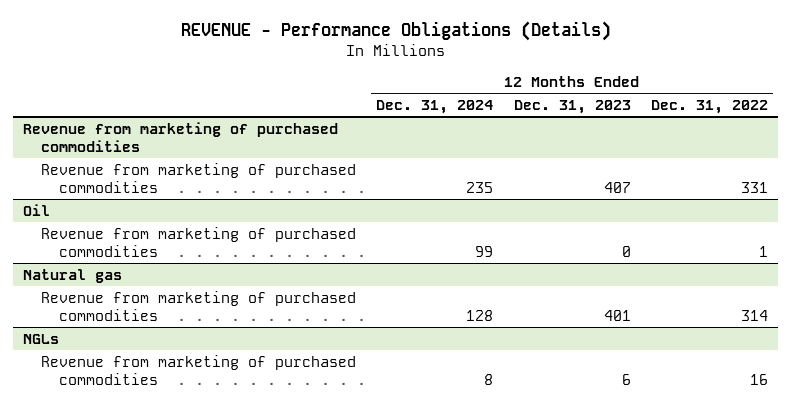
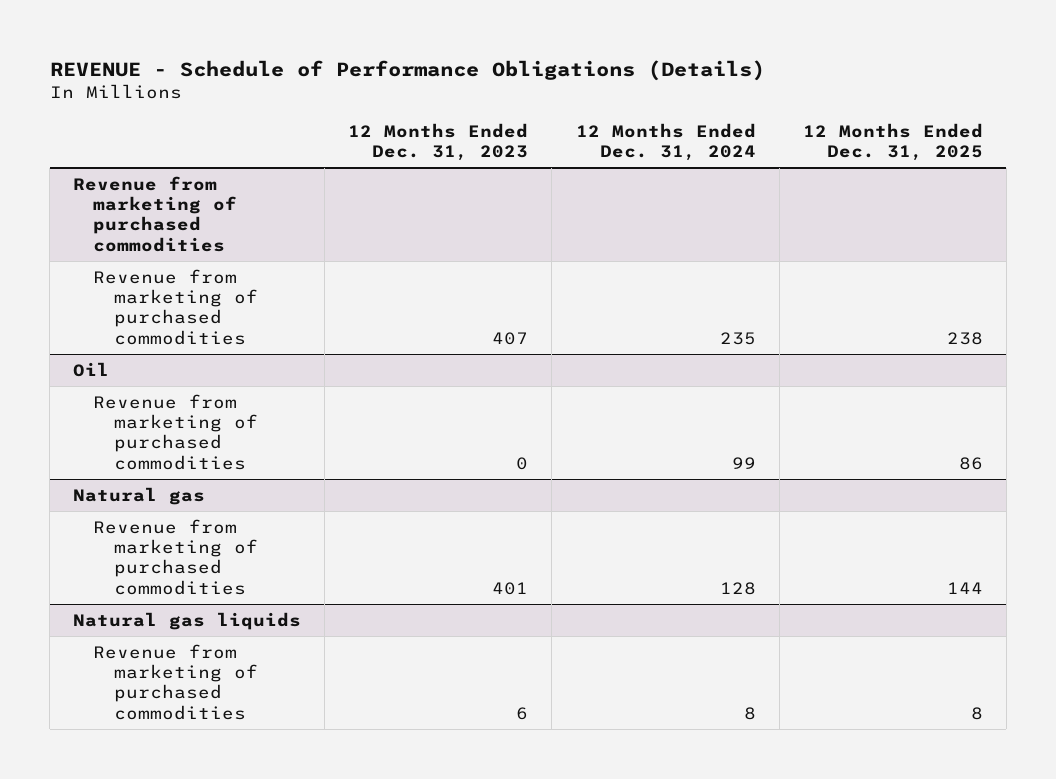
[180,20,611,41] REVENUE - Performance Obligations (Details) -> [49,59,765,81] REVENUE - Schedule of Performance Obligations (Details)
[651,99,769,114] Dec. 31, 2022 -> none
none -> [802,122,983,162] 12 Months Ended Dec. 31, 2025
[22,333,59,344] NGLs -> [73,611,302,630] Natural gas liquids

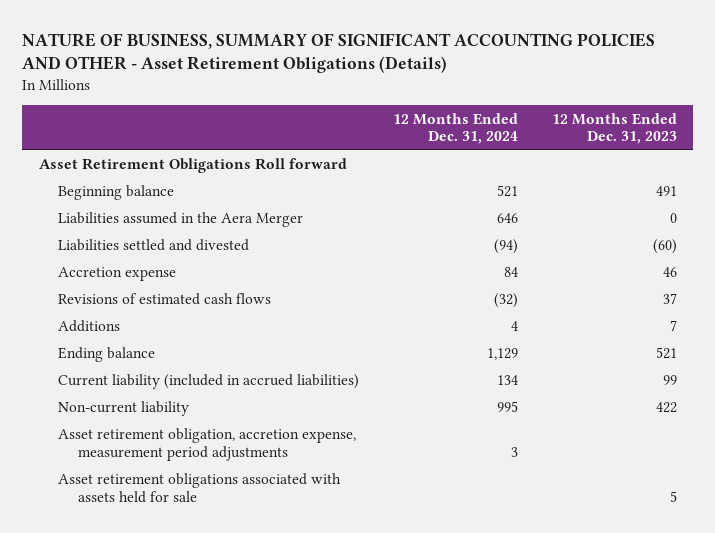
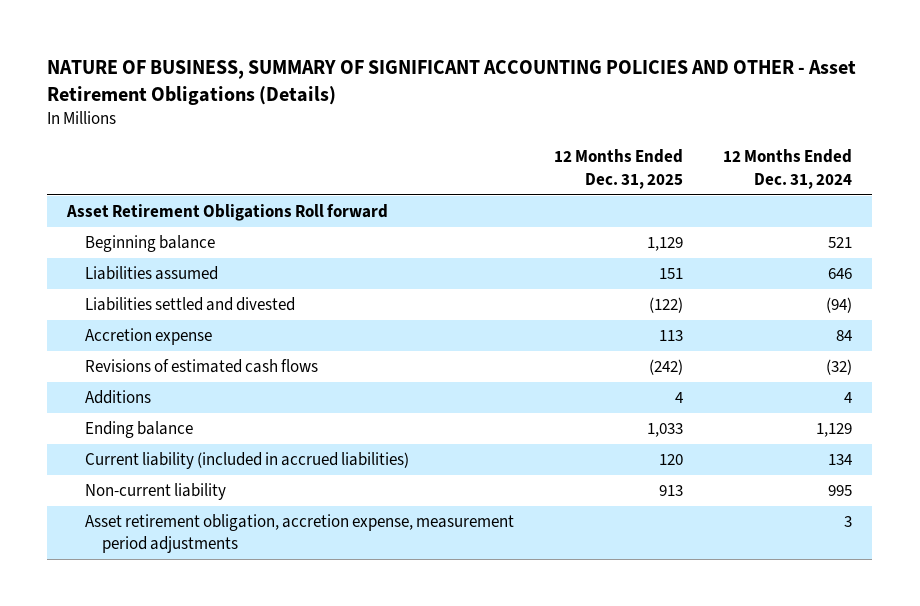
[551,112,677,145] 12 Months Ended Dec. 31, 2023 -> none
none -> [553,149,683,189] 12 Months Ended Dec. 31, 2025
[58,212,304,228] Liabilities assumed in the Aera Merger -> [84,266,218,281] Liabilities assumed
[58,473,342,504] Asset retirement obligations associated with assets held for sale -> none

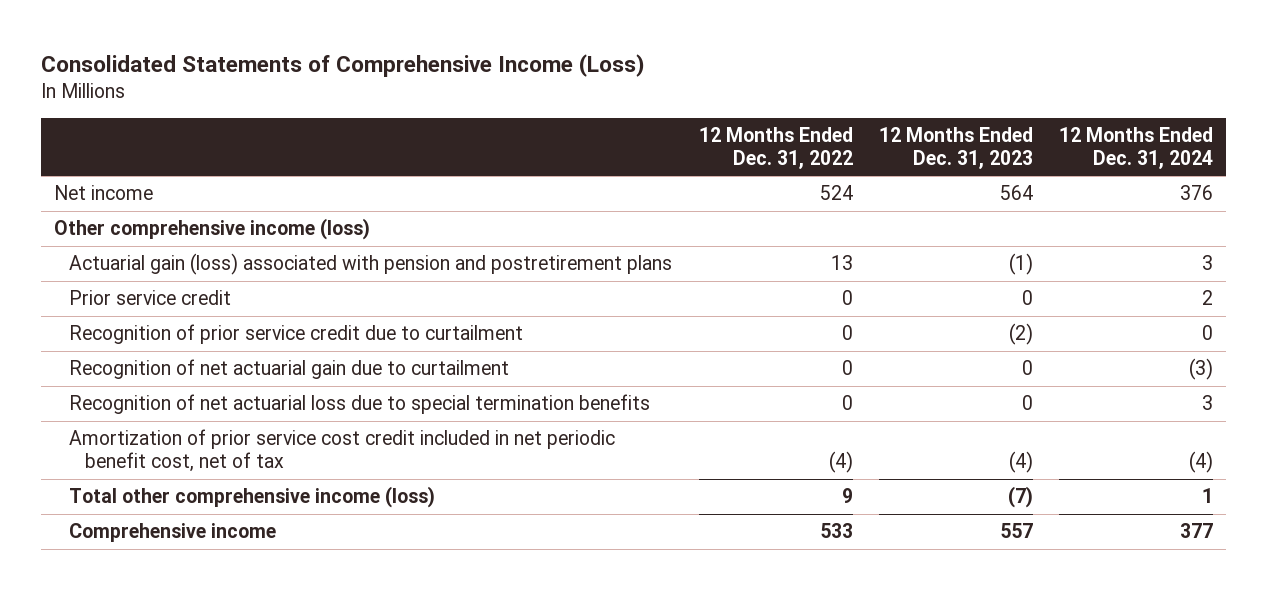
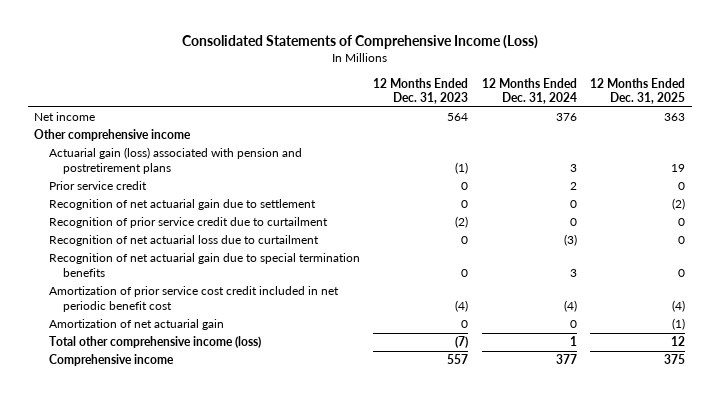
[698,127,853,169] 12 Months Ended Dec. 31, 2022 -> none
none -> [590,77,686,105] 12 Months Ended Dec. 31, 2025
[54,218,371,241] Other comprehensive income (loss) -> [34,129,192,142] Other comprehensive income
none -> [48,199,316,211] Recognition of net actuarial gain due to settlement
[69,359,510,380] Recognition of net actuarial gain due to curtailment -> [48,235,319,247] Recognition of net actuarial loss due to curtailment
[69,394,651,415] Recognition of net actuarial loss due to special termination benefits -> [48,253,360,277] Recognition of net actuarial gain due to special termination benefits
[69,429,616,473] Amortization of prior service cost credit included in net periodic benefit cost, net of tax -> [48,286,339,312] Amortization of prior service cost credit included in net periodic benefit cost
none -> [48,319,224,331] Amortization of net actuarial gain

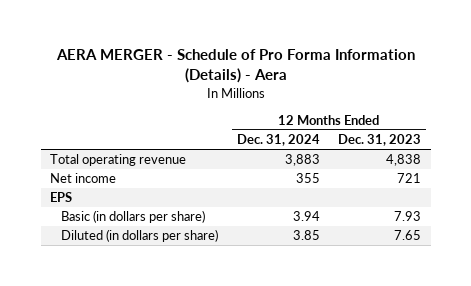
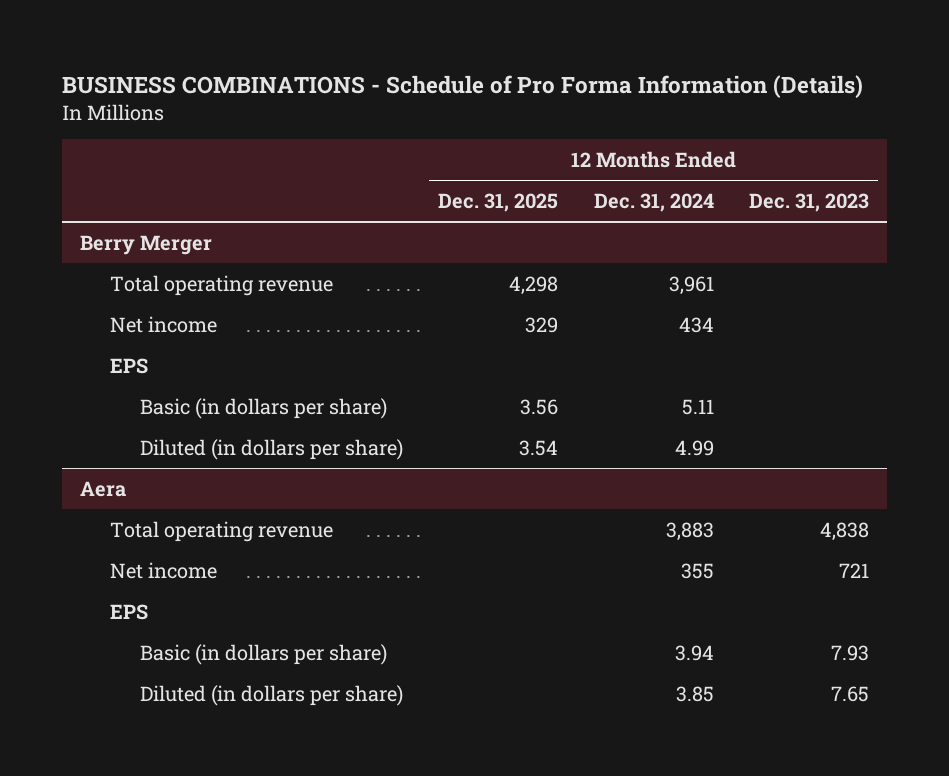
[55,49,415,84] AERA MERGER - Schedule of Pro Forma Information (Details) - Aera -> [62,74,864,98] BUSINESS COMBINATIONS - Schedule of Pro Forma Information (Details)
none -> [438,192,559,212] Dec. 31, 2025
none -> [79,234,212,255] Berry Merger
none -> [109,274,333,296] Total operating revenue
none -> [109,315,217,333] Net income
none -> [109,357,148,374] EPS
none -> [139,397,387,419] Basic (in dollars per share)
none -> [139,438,403,460] Diluted (in dollars per share)
none -> [79,480,126,497] Aera

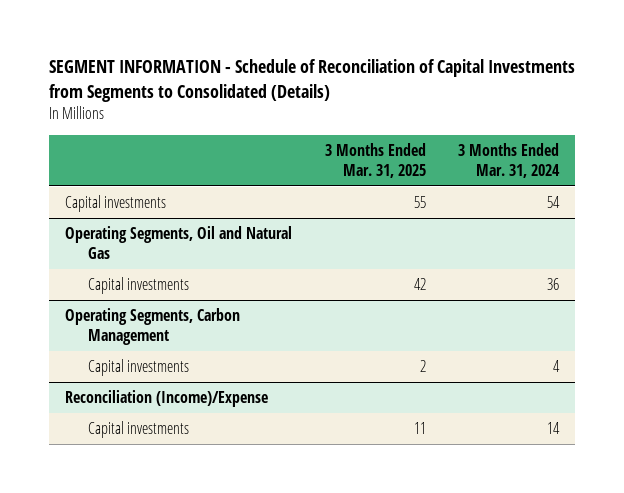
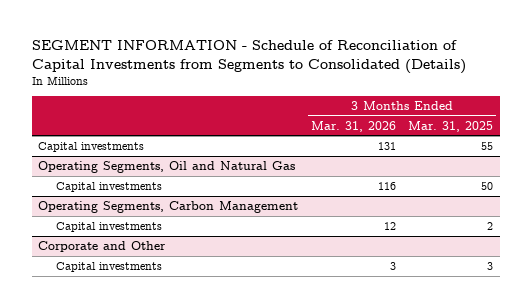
[458,142,561,178] 3 Months Ended Mar. 31, 2024 -> none
none -> [310,120,396,132] Mar. 31, 2026
[413,278,426,291] 42 -> [481,181,494,190] 50
[64,390,268,408] Reconciliation (Income)/Expense -> [38,240,167,252] Corporate and Other
[413,422,426,435] 11 -> [487,261,494,270] 3

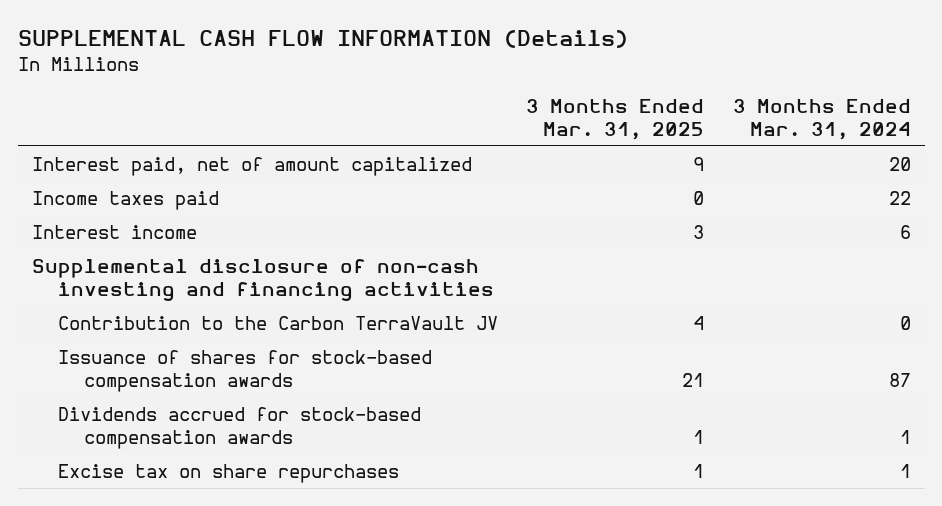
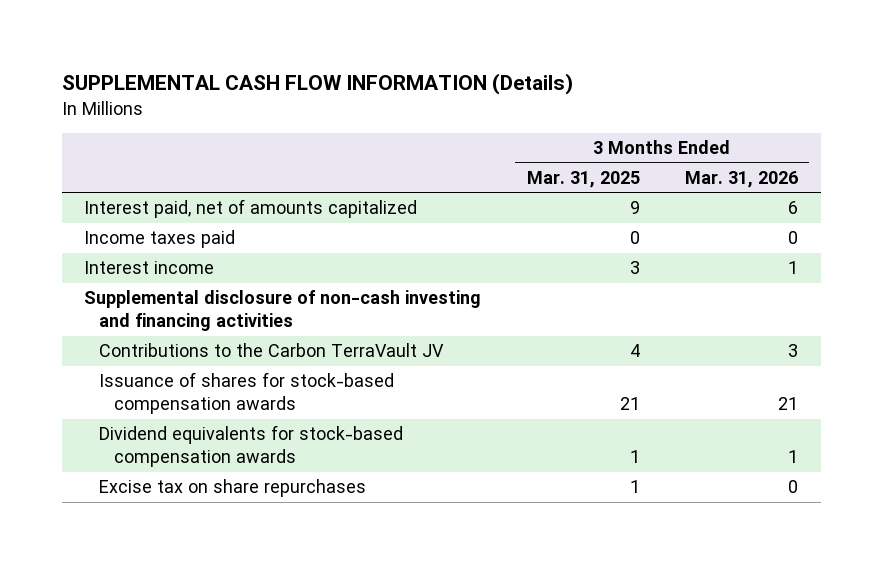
[732,99,911,140] 3 Months Ended Mar. 31, 2024 -> none
none -> [685,170,799,188] Mar. 31, 2026
[31,157,472,177] Interest paid, net of amount capitalized -> [84,199,418,219] Interest paid, net of amounts capitalized
[57,316,498,331] Contribution to the Carbon TerraVault JV -> [99,343,445,358] Contributions to the Carbon TerraVault JV
[57,407,421,449] Dividends accrued for stock-based compensation awards -> [99,425,404,468] Dividend equivalents for stock-based compensation awards

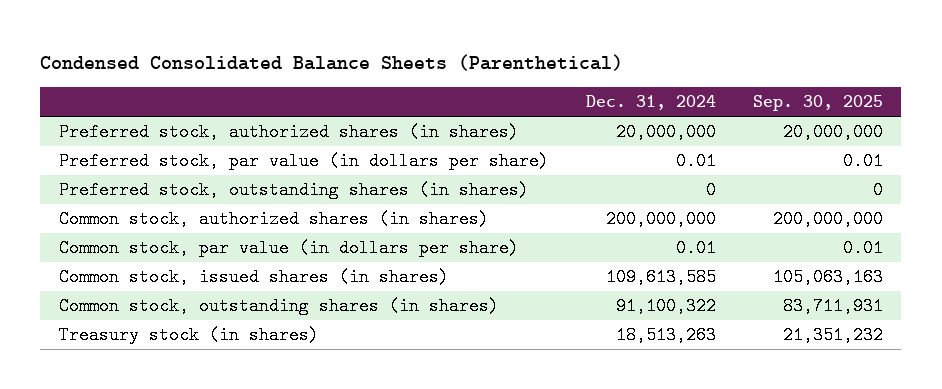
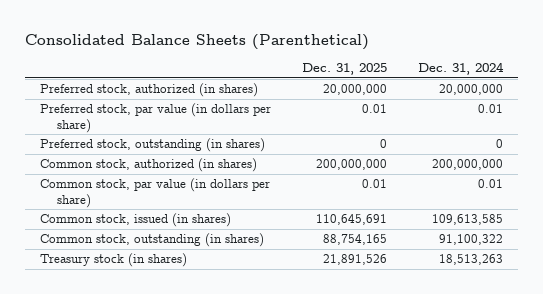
[40,53,624,71] Condensed Consolidated Balance Sheets (Parenthetical) -> [24,33,369,50] Consolidated Balance Sheets (Parenthetical)
[752,95,883,112] Sep. 30, 2025 -> none
none -> [302,63,388,76] Dec. 31, 2025
[58,123,519,142] Preferred stock, authorized shares (in shares) -> [40,83,259,98] Preferred stock, authorized (in shares)
[58,181,529,200] Preferred stock, outstanding shares (in shares) -> [40,138,266,153] Preferred stock, outstanding (in shares)
[58,210,489,229] Common stock, authorized shares (in shares) -> [40,158,258,173] Common stock, authorized (in shares)
[58,268,449,287] Common stock, issued shares (in shares) -> [40,213,232,228] Common stock, issued (in shares)
[58,297,499,316] Common stock, outstanding shares (in shares) -> [40,233,265,248] Common stock, outstanding (in shares)

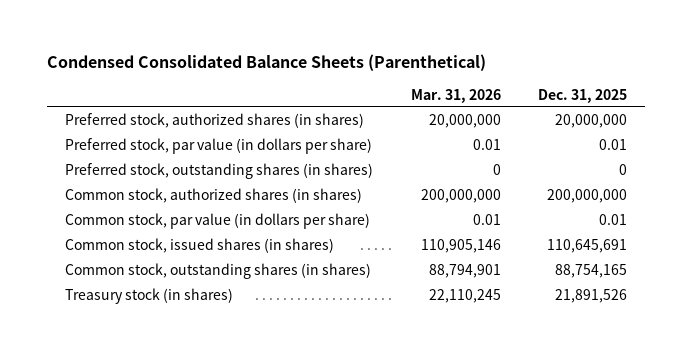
[24,33,369,50] Consolidated Balance Sheets (Parenthetical) -> [46,54,486,72] Condensed Consolidated Balance Sheets (Parenthetical)
[418,62,505,76] Dec. 31, 2024 -> none
none -> [410,88,501,103] Mar. 31, 2026
[40,83,259,98] Preferred stock, authorized (in shares) -> [65,113,365,129] Preferred stock, authorized shares (in shares)
[40,138,266,153] Preferred stock, outstanding (in shares) -> [65,163,374,180] Preferred stock, outstanding shares (in shares)
[40,158,258,173] Common stock, authorized (in shares) -> [65,188,363,204] Common stock, authorized shares (in shares)
[40,213,232,228] Common stock, issued (in shares) -> [65,238,335,254] Common stock, issued shares (in shares)
[40,233,265,248] Common stock, outstanding (in shares) -> [65,263,372,280] Common stock, outstanding shares (in shares)

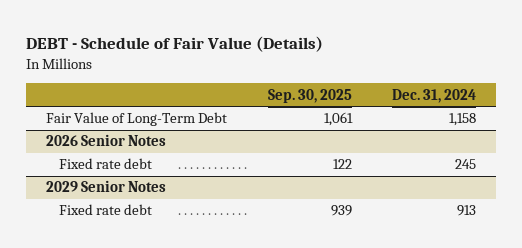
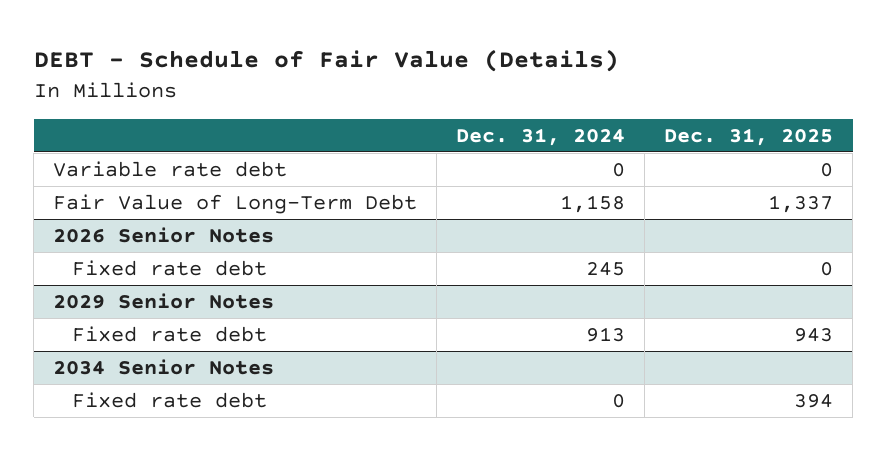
[267,88,352,103] Sep. 30, 2025 -> none
none -> [664,127,834,146] Dec. 31, 2025
none -> [53,161,288,178] Variable rate debt
none -> [53,359,275,376] 2034 Senior Notes
none -> [71,392,267,409] Fixed rate debt

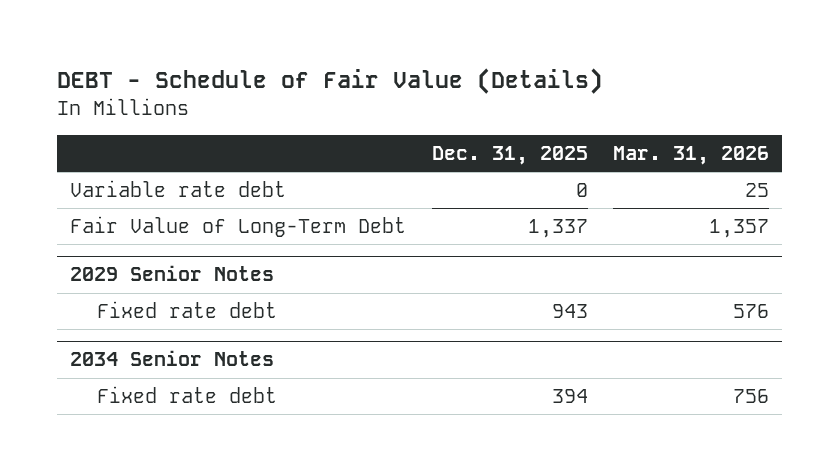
[456,127,626,146] Dec. 31, 2024 -> none
none -> [613,145,770,165] Mar. 31, 2026
[53,227,275,244] 2026 Senior Notes -> none
[71,260,267,277] Fixed rate debt -> none

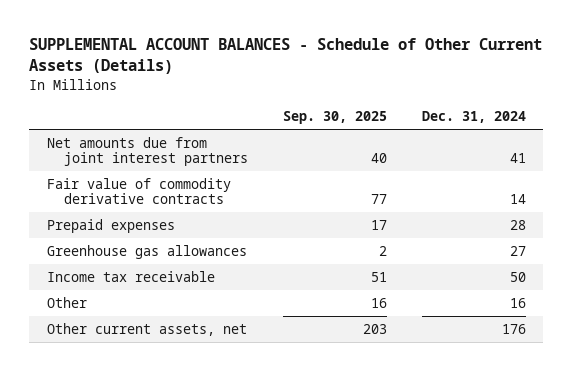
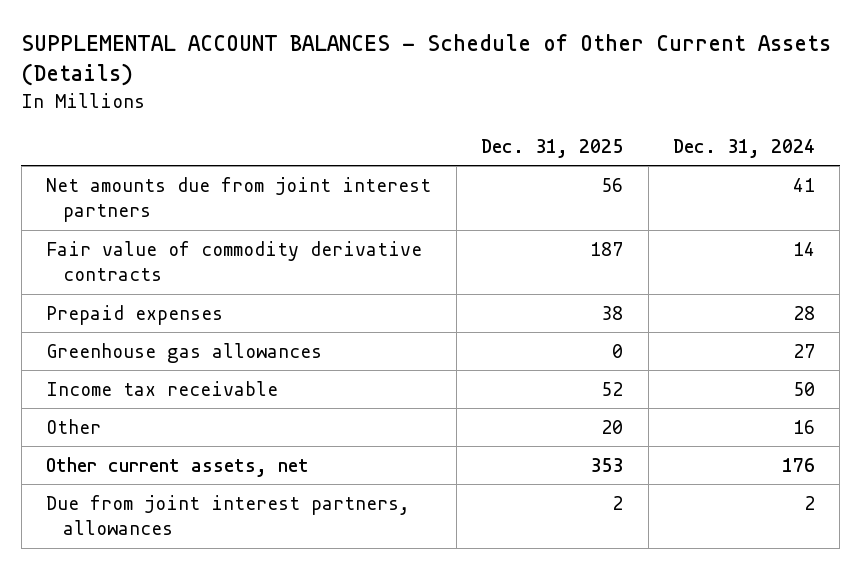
[282,111,387,125] Sep. 30, 2025 -> none
none -> [481,138,624,158] Dec. 31, 2025
none -> [46,494,411,535] Due from joint interest partners, allowances

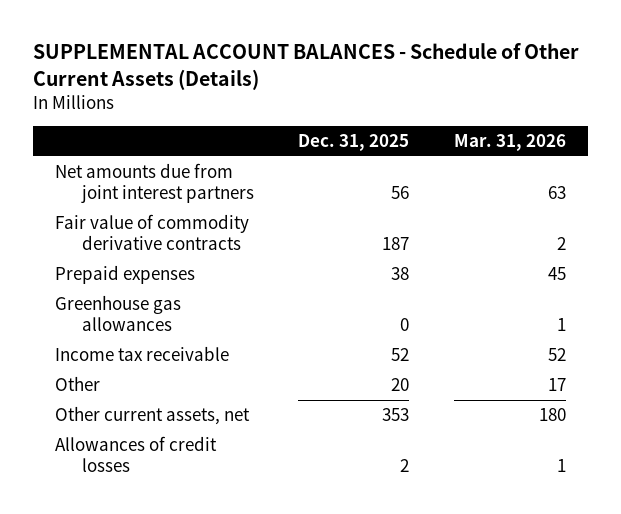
[672,138,815,158] Dec. 31, 2024 -> none
none -> [453,134,566,152] Mar. 31, 2026
[46,494,411,535] Due from joint interest partners, allowances -> [55,436,218,472] Allowances of credit losses

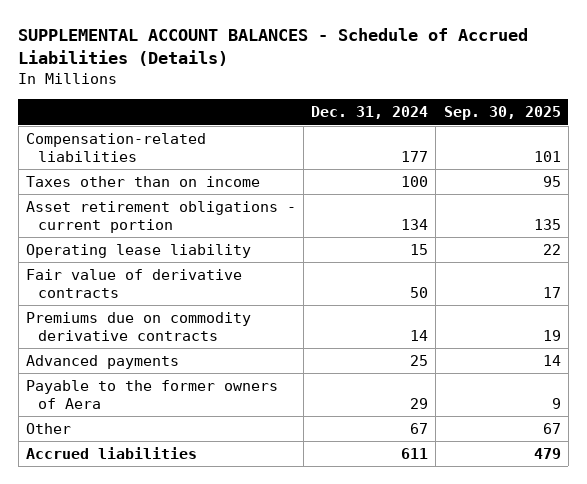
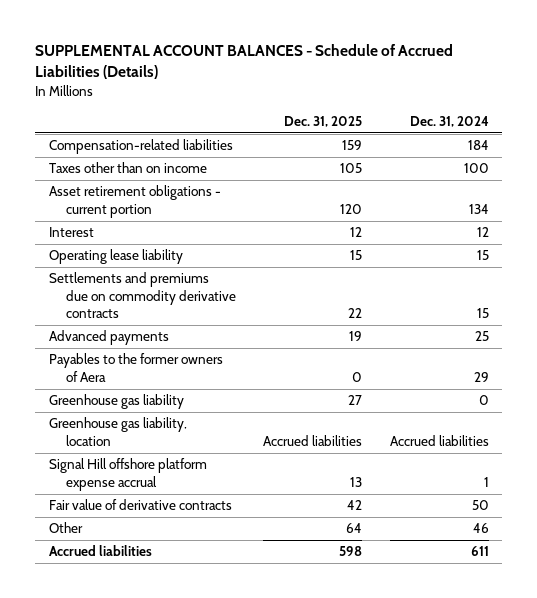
[443,106,561,121] Sep. 30, 2025 -> none
none -> [284,115,363,127] Dec. 31, 2025
[401,151,429,163] 177 -> [467,140,489,151] 184
none -> [48,227,94,238] Interest
[25,312,251,342] Premiums due on commodity derivative contracts -> [48,272,236,319] Settlements and premiums due on commodity derivative contracts
[410,330,429,342] 14 -> [476,308,489,319] 15
[25,380,278,410] Payable to the former owners of Aera -> [48,353,223,382] Payables to the former owners of Aera
none -> [48,394,184,410] Greenhouse gas liability
none -> [48,417,187,446] Greenhouse gas liability, location
none -> [48,458,207,491] Signal Hill offshore platform expense accrual
[25,269,242,299] Fair value of derivative contracts -> [48,499,232,511] Fair value of derivative contracts
[410,423,429,435] 67 -> [472,523,489,534] 46

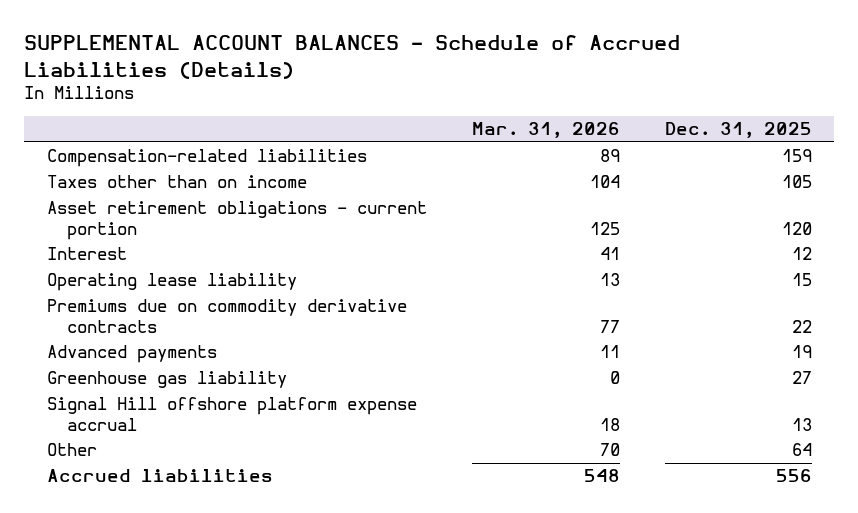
[409,115,489,127] Dec. 31, 2024 -> none
none -> [471,122,620,139] Mar. 31, 2026
[48,272,236,319] Settlements and premiums due on commodity derivative contracts -> [46,299,407,333] Premiums due on commodity derivative contracts
[48,353,223,382] Payables to the former owners of Aera -> none
[48,417,187,446] Greenhouse gas liability, location -> none
[48,499,232,511] Fair value of derivative contracts -> none
[339,546,363,557] 598 -> [775,469,812,483] 556

